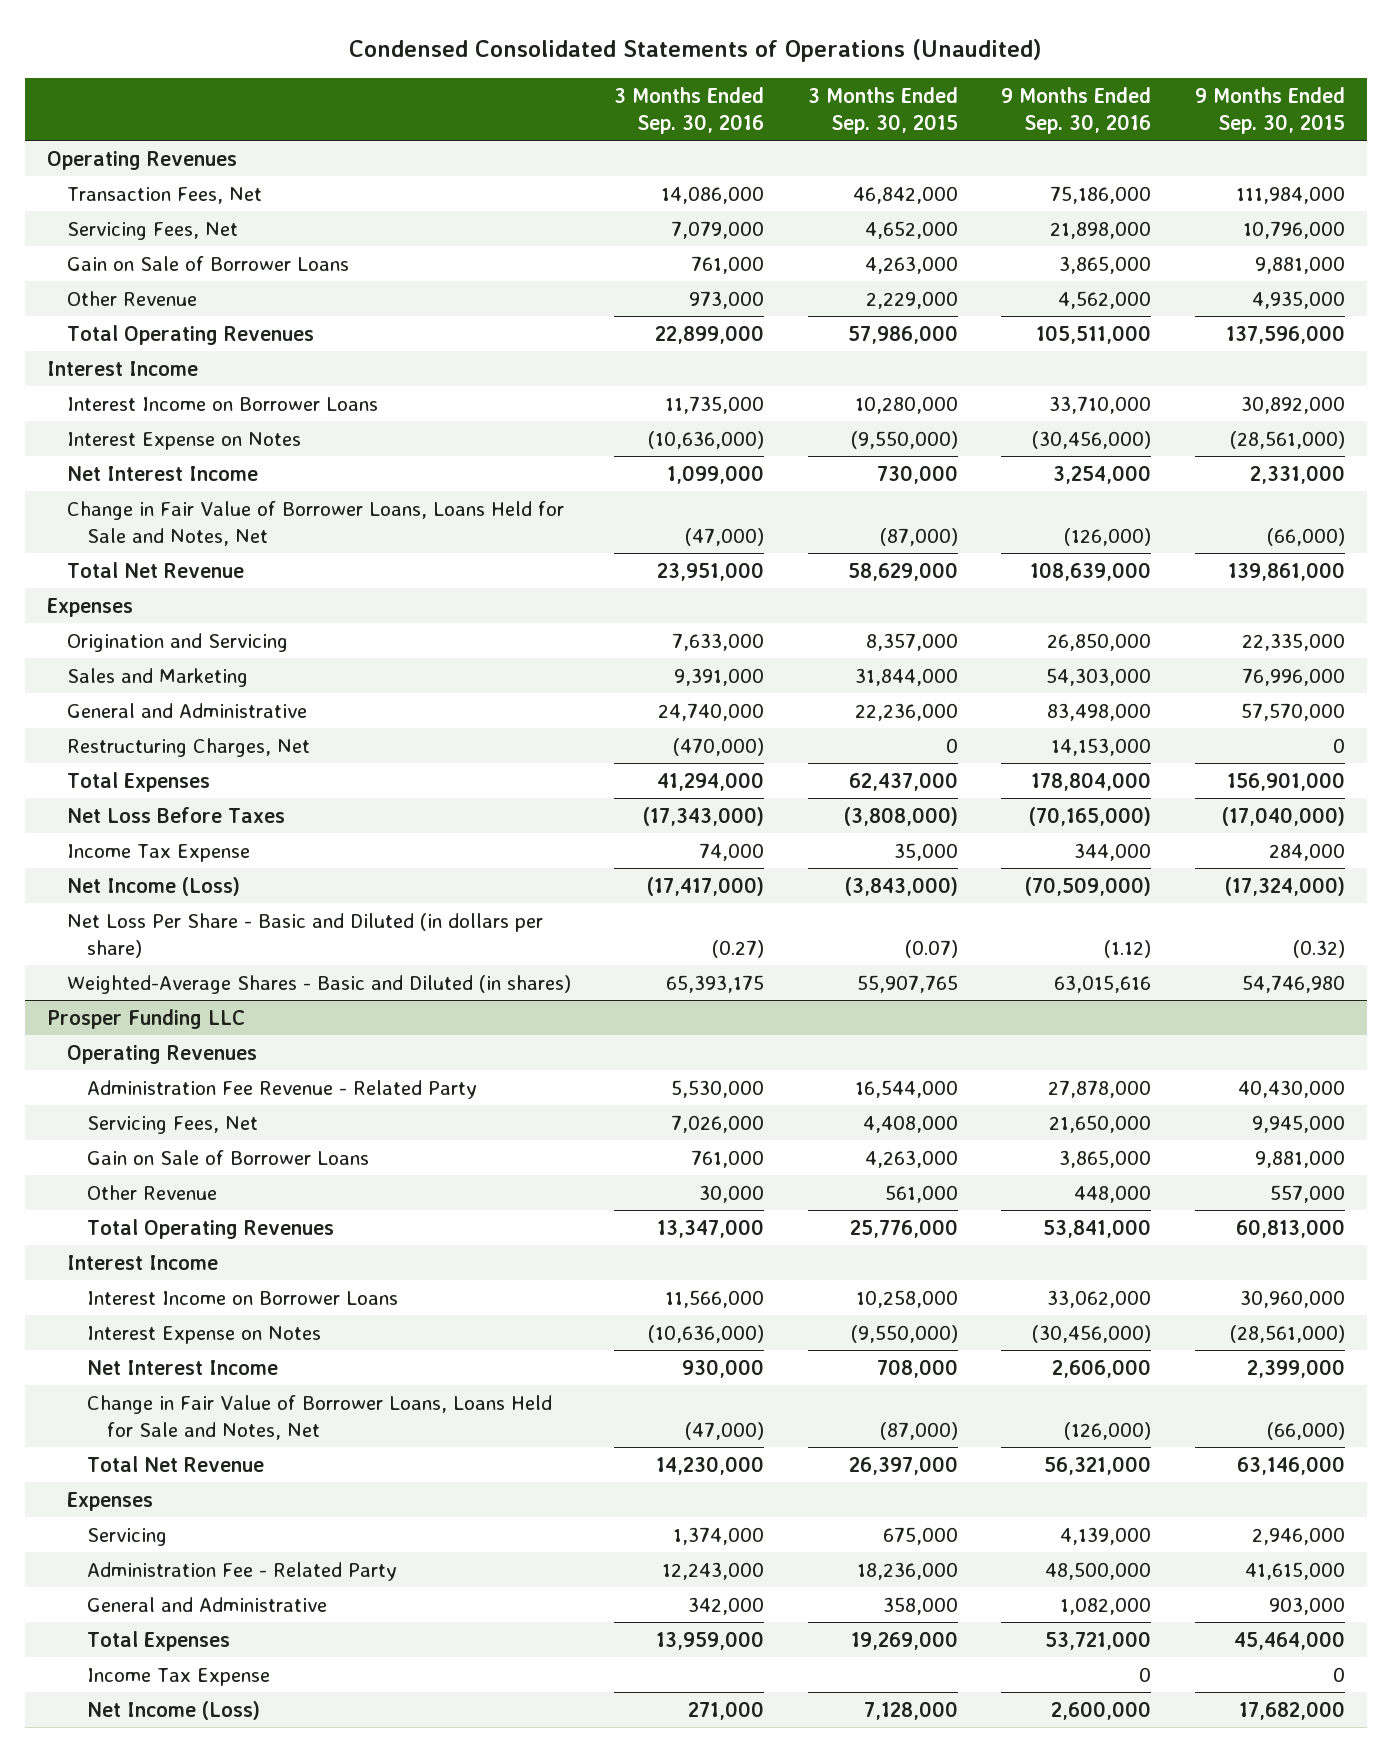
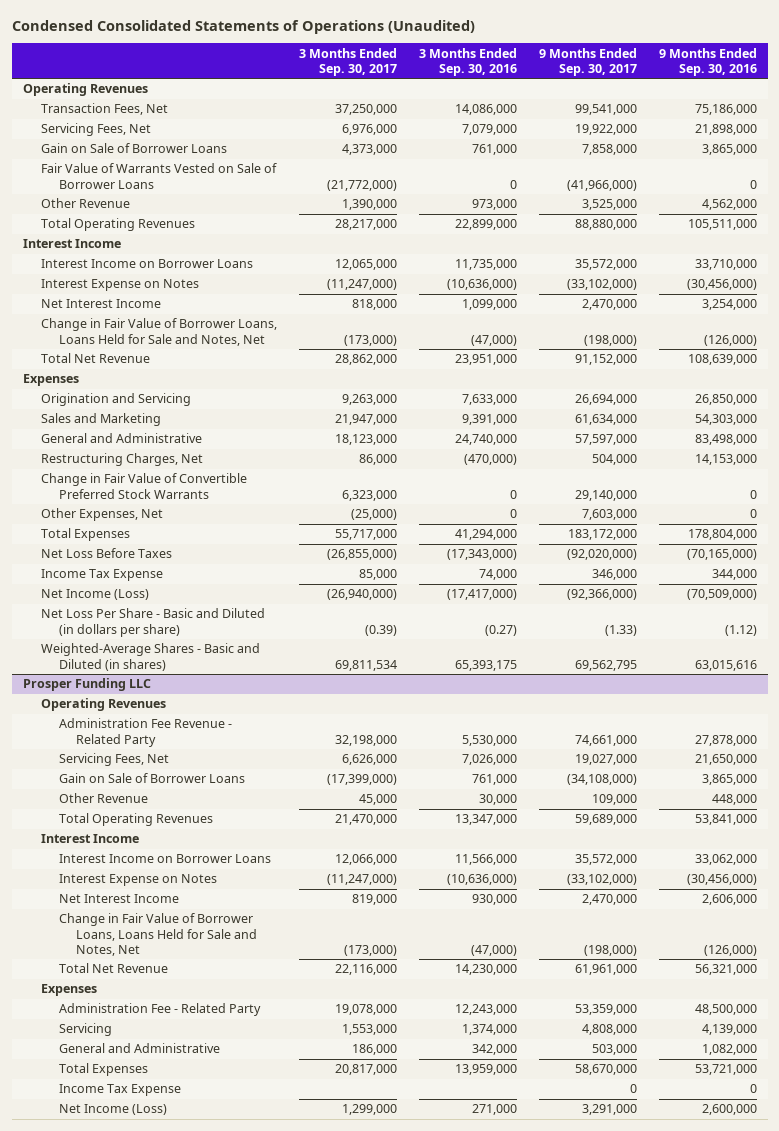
[807,86,958,134] 3 Months Ended Sep. 30, 2015 -> none
[1194,86,1345,134] 9 Months Ended Sep. 30, 2015 -> none
none -> [298,47,397,76] 3 Months Ended Sep. 30, 2017
none -> [538,47,637,76] 9 Months Ended Sep. 30, 2017
none -> [40,163,277,189] Fair Value of Warrants Vested on Sale of Borrower Loans
none -> [40,473,247,499] Change in Fair Value of Convertible Preferred Stock Warrants
none -> [40,508,163,522] Other Expenses, Net
[86,1527,167,1546] Servicing -> [58,1023,112,1037] Servicing

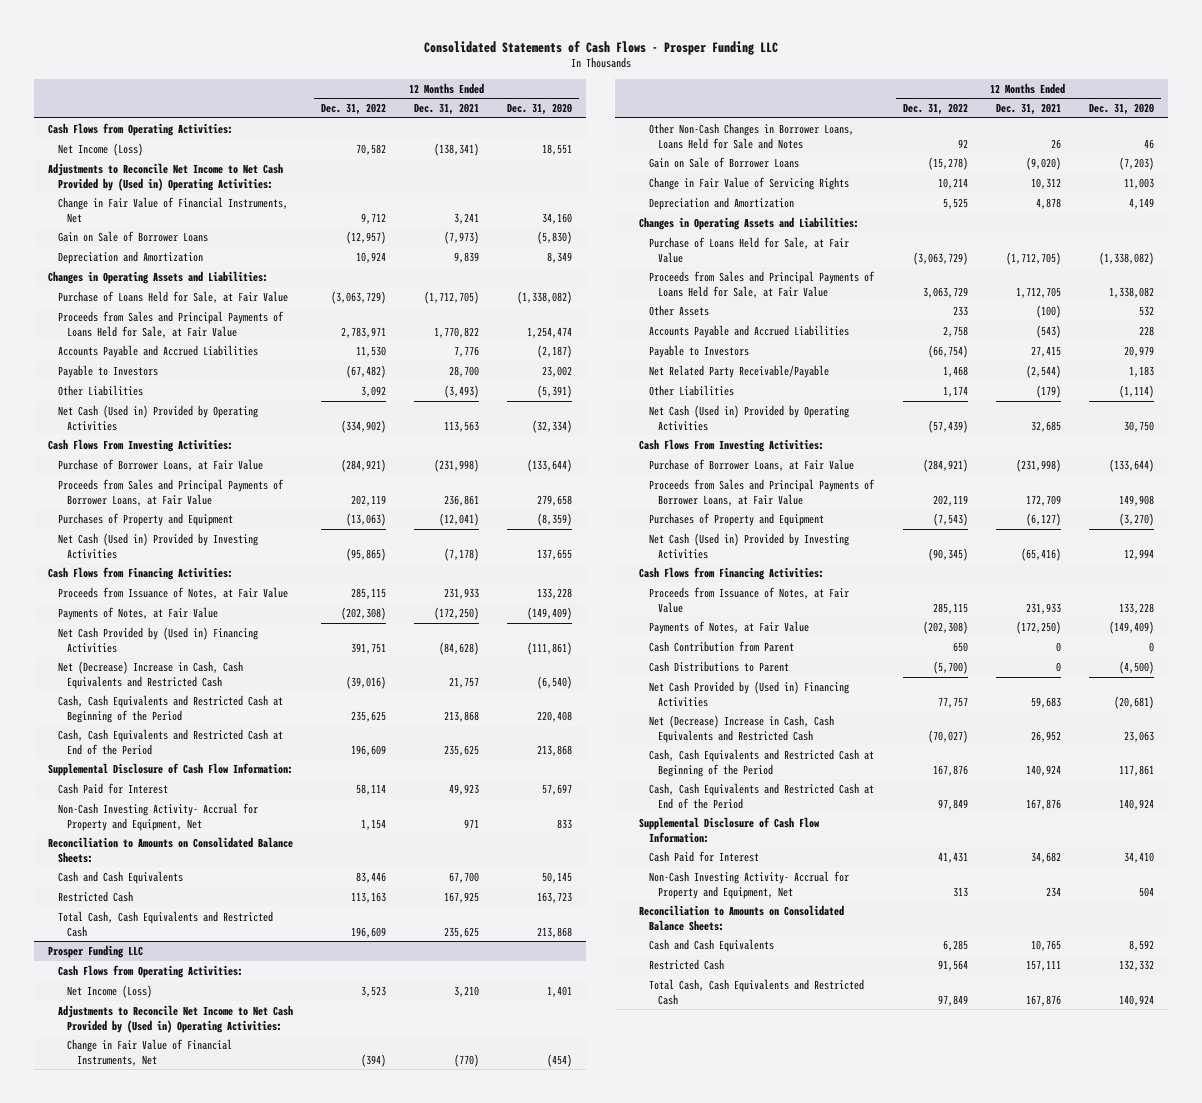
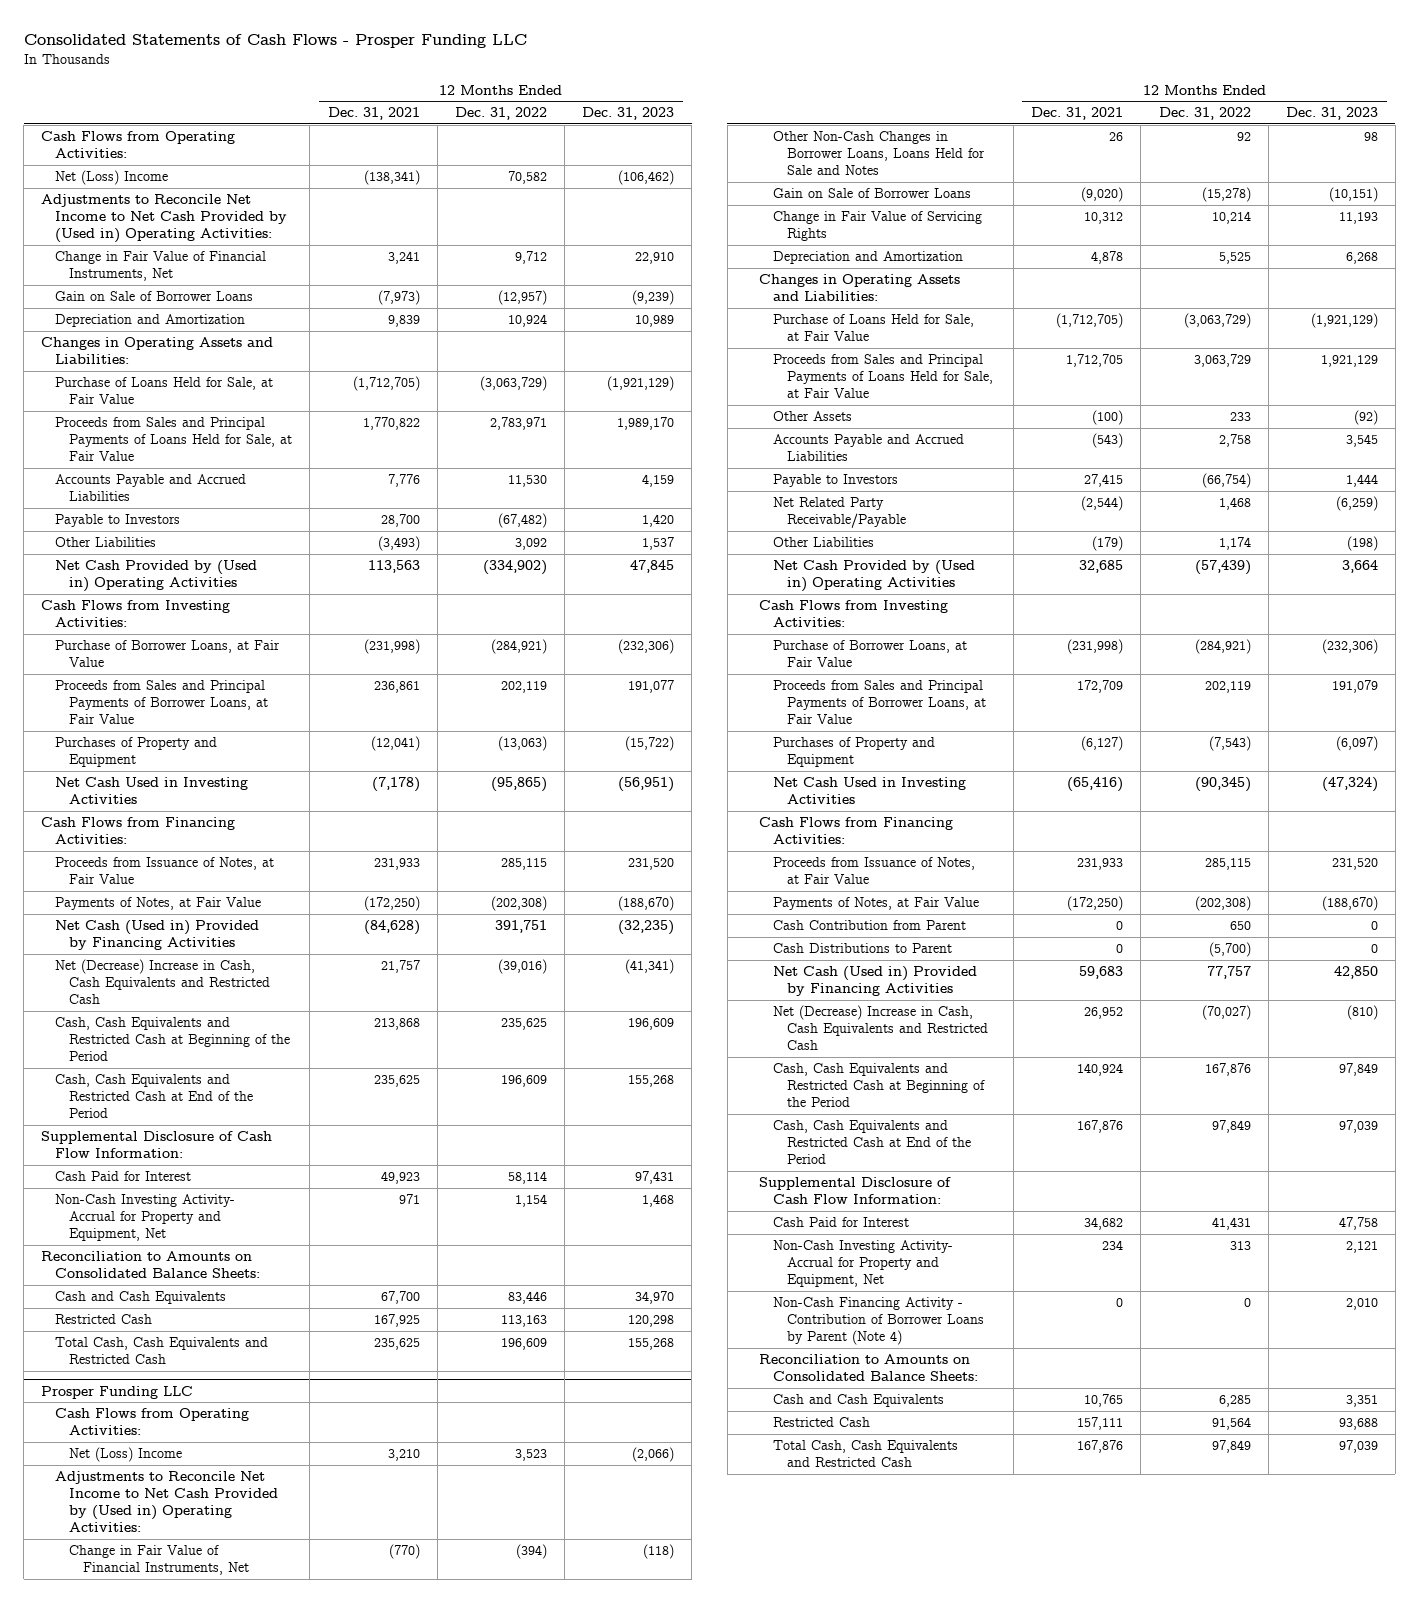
[507,103,573,116] Dec. 31, 2020 -> none
none -> [582,107,675,121] Dec. 31, 2023
[57,142,143,156] Net Income (Loss) -> [55,170,169,186] Net (Loss) Income
[57,404,258,431] Net Cash (Used in) Provided by Operating Activities -> [55,560,258,593] Net Cash Provided by (Used in) Operating Activities
[47,438,233,452] Cash Flows From Investing Activities: -> [41,600,231,628] Cash Flows from Investing Activities:
[57,532,258,559] Net Cash (Used in) Provided by Investing Activities -> [55,777,249,805] Net Cash Used in Investing Activities
[57,626,258,653] Net Cash Provided by (Used in) Financing Activities -> [55,920,260,951] Net Cash (Used in) Provided by Financing Activities
[67,984,153,998] Net Income (Loss) -> [69,1447,183,1463] Net (Loss) Income
[648,404,849,431] Net Cash (Used in) Provided by Operating Activities -> [772,560,975,593] Net Cash Provided by (Used in) Operating Activities
[639,438,825,452] Cash Flows From Investing Activities: -> [758,600,948,628] Cash Flows from Investing Activities:
[648,532,849,559] Net Cash (Used in) Provided by Investing Activities -> [772,777,966,805] Net Cash Used in Investing Activities
[648,680,849,707] Net Cash Provided by (Used in) Financing Activities -> [772,966,977,997] Net Cash (Used in) Provided by Financing Activities
none -> [772,1297,985,1346] Non-Cash Financing Activity - Contribution of Borrower Loans by Parent (Note 4)

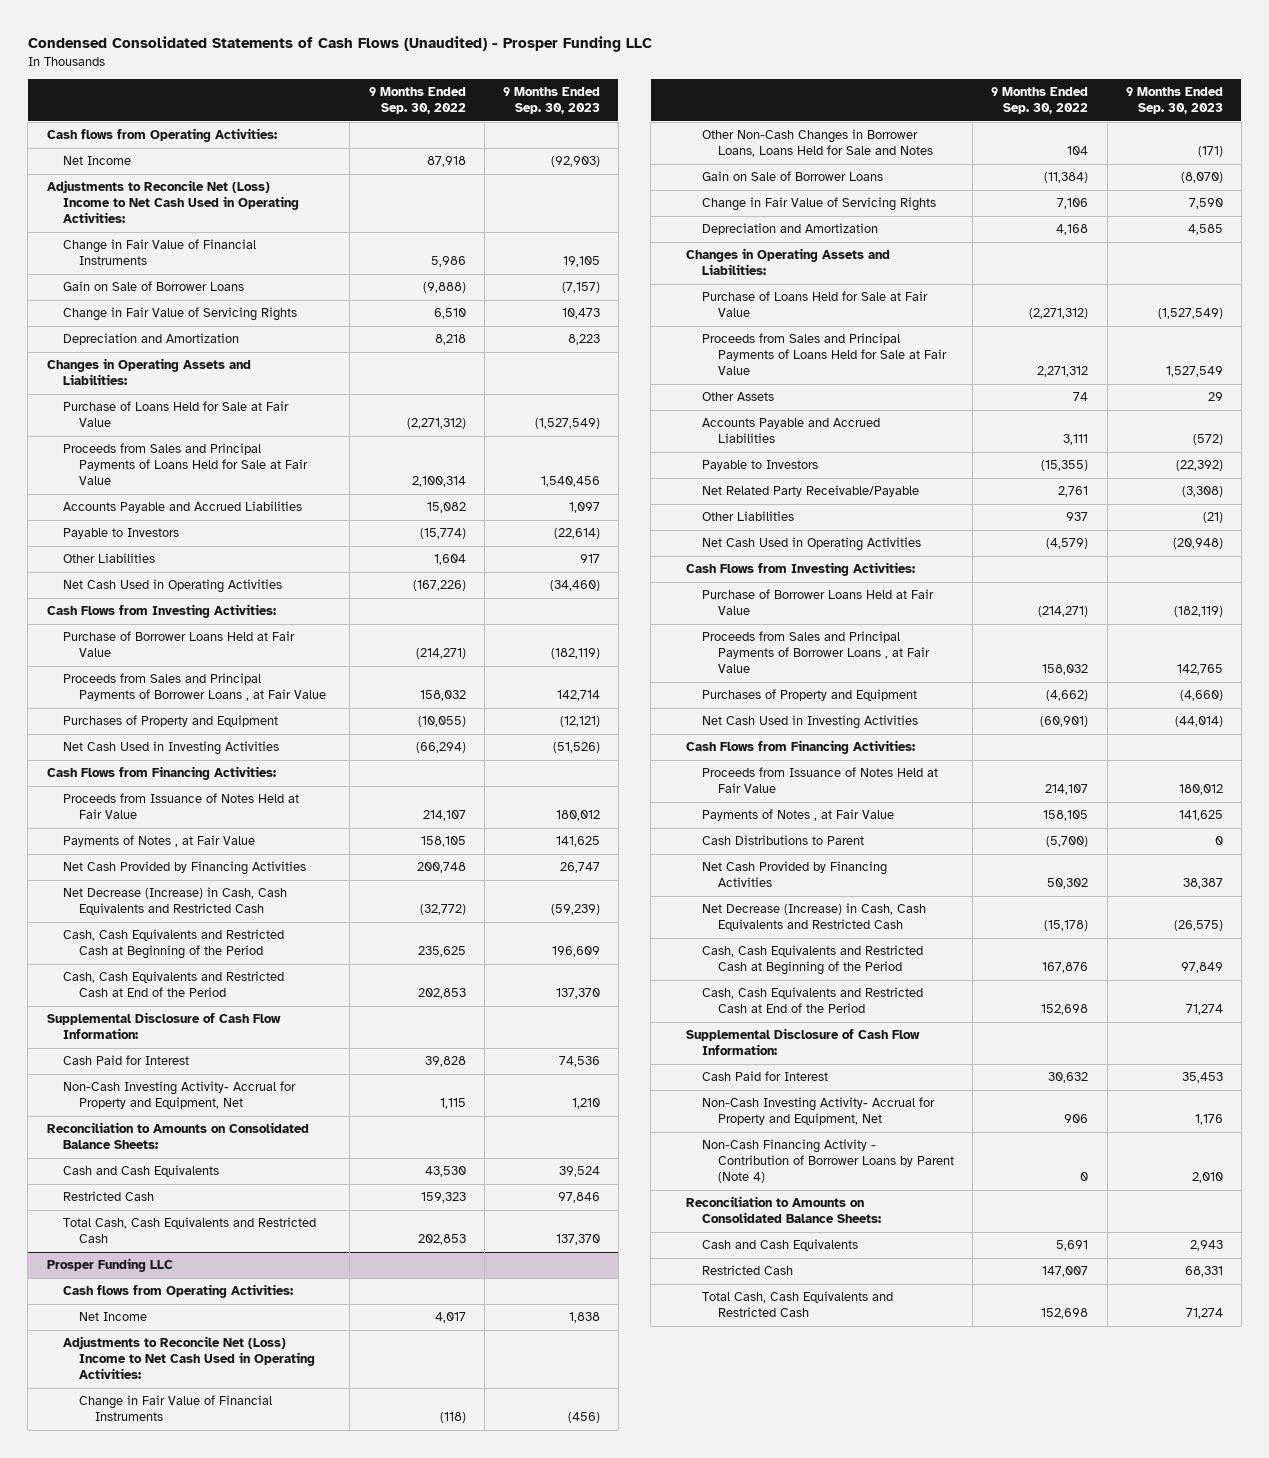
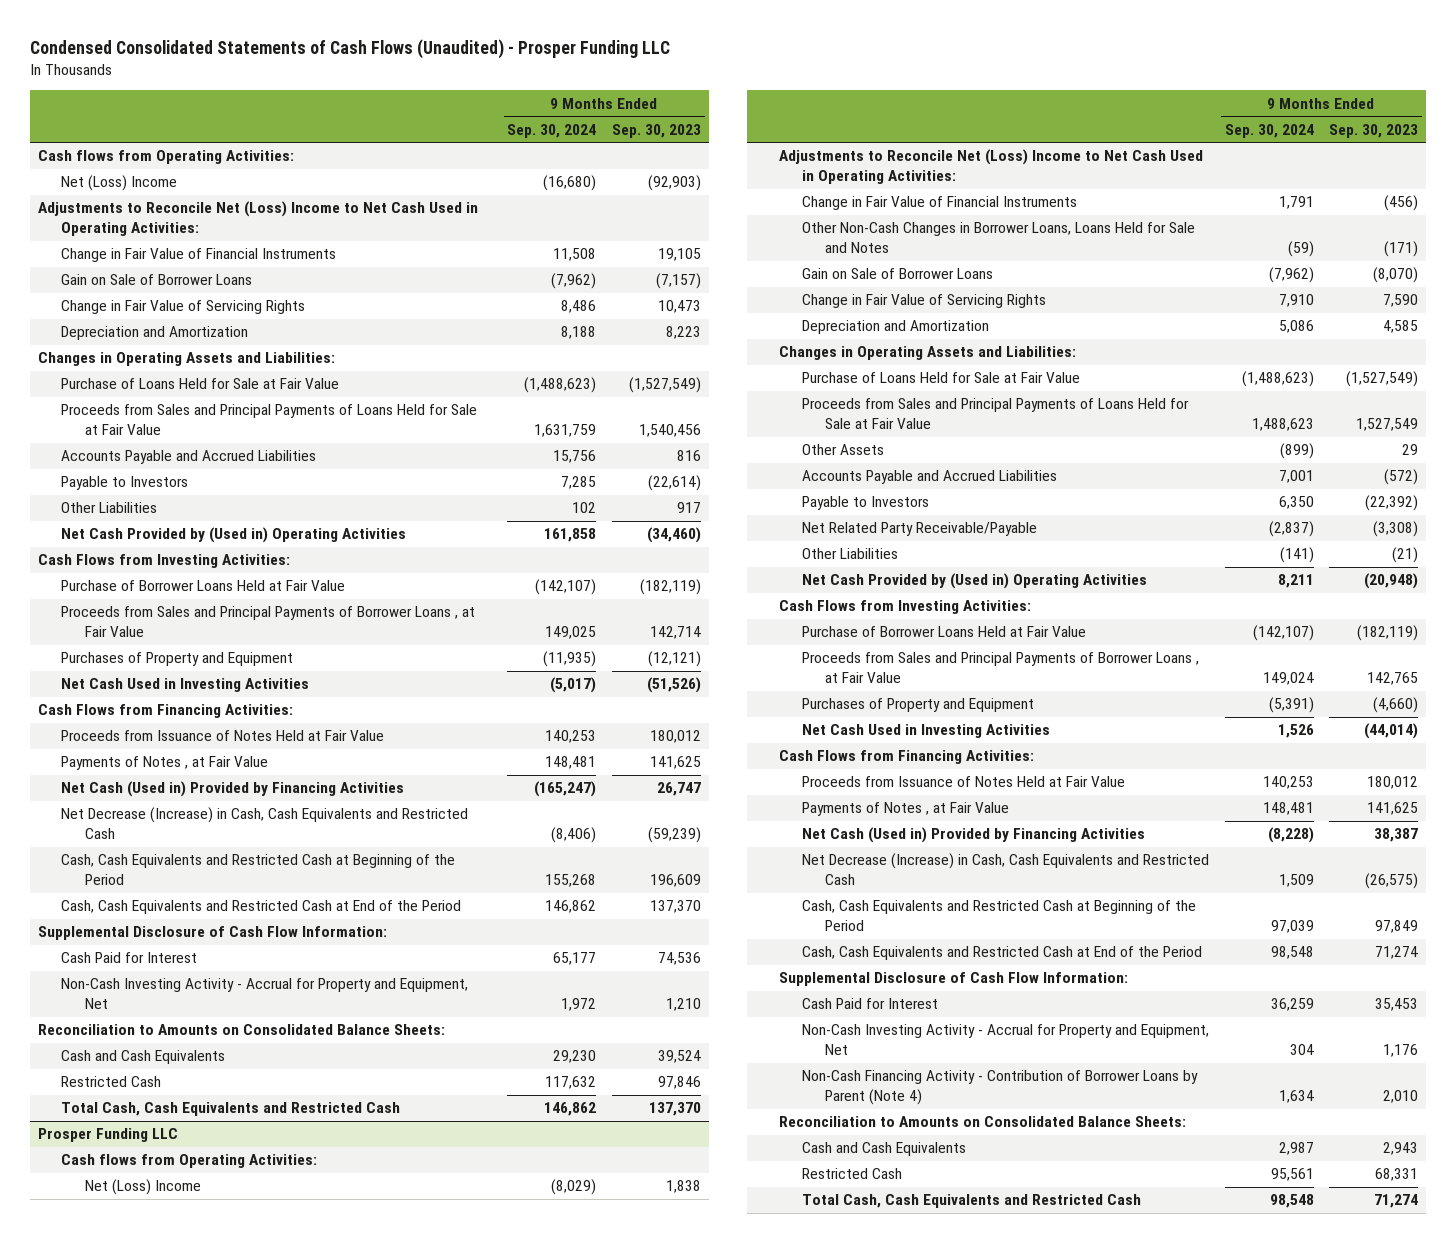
[368,87,466,115] 9 Months Ended Sep. 30, 2022 -> none
none -> [507,123,597,138] Sep. 30, 2024
[62,156,131,166] Net Income -> [61,175,178,192] Net (Loss) Income
[568,502,600,514] 1,097 -> [677,450,702,462] 816
[62,579,282,594] Net Cash Used in Operating Activities -> [61,527,407,544] Net Cash Provided by (Used in) Operating Activities
[62,861,306,876] Net Cash Provided by Financing Activities -> [61,781,405,798] Net Cash (Used in) Provided by Financing Activities
[62,1081,296,1110] Non-Cash Investing Activity- Accrual for Property and Equipment, Net -> [61,978,469,1010] Non-Cash Investing Activity - Accrual for Property and Equipment, Net
[79,1312,148,1322] Net Income -> [84,1179,201,1196] Net (Loss) Income
[701,537,921,552] Net Cash Used in Operating Activities -> [802,573,1148,590] Net Cash Provided by (Used in) Operating Activities
[701,835,864,846] Cash Distributions to Parent -> none
[701,861,887,888] Net Cash Provided by Financing Activities -> [802,827,1146,844] Net Cash (Used in) Provided by Financing Activities
[701,1097,935,1126] Non-Cash Investing Activity- Accrual for Property and Equipment, Net -> [802,1024,1210,1056] Non-Cash Investing Activity - Accrual for Property and Equipment, Net

